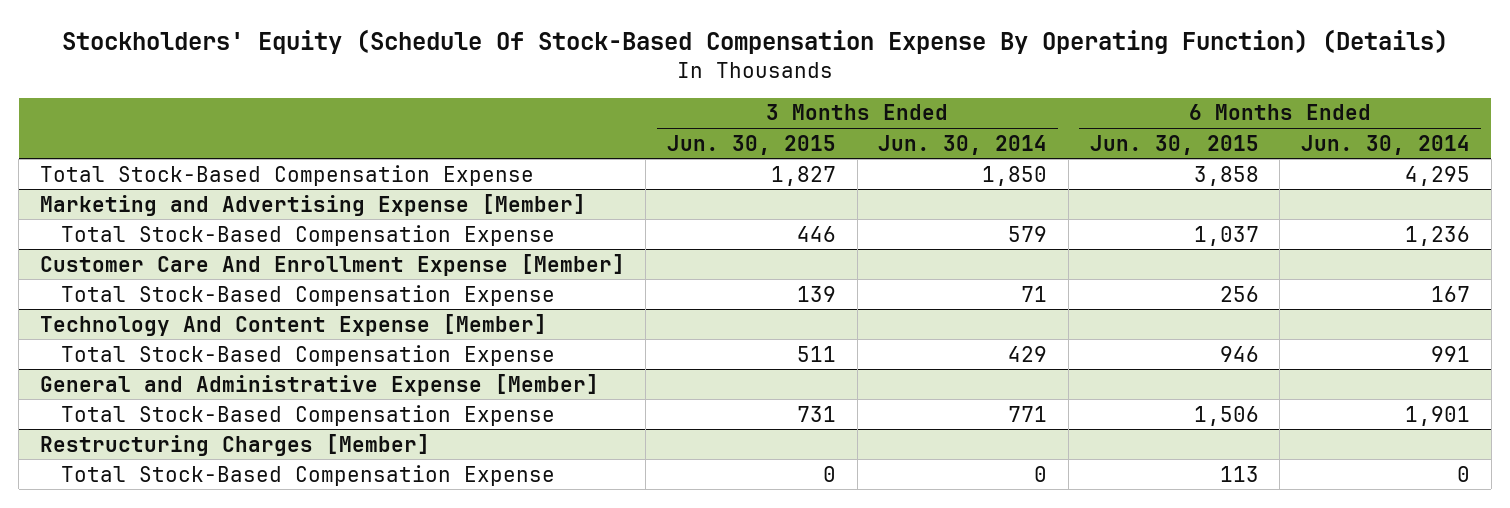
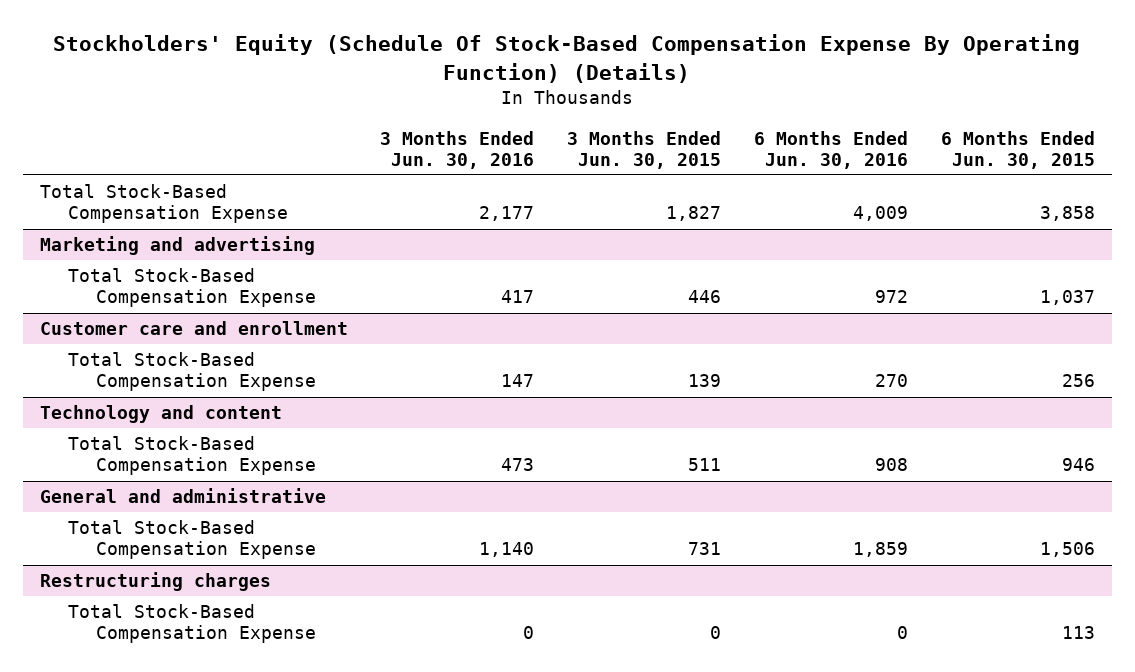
[878,134,1048,155] Jun. 30, 2014 -> none
[1301,134,1471,155] Jun. 30, 2014 -> none
none -> [380,130,535,169] 3 Months Ended Jun. 30, 2016
none -> [754,130,909,169] 6 Months Ended Jun. 30, 2016
[39,193,586,216] Marketing and Advertising Expense [Member] -> [39,236,315,256] Marketing and advertising
[39,253,625,276] Customer Care And Enrollment Expense [Member] -> [39,321,348,336] Customer care and enrollment
[39,313,547,336] Technology And Content Expense [Member] -> [39,405,282,424] Technology and content
[39,373,599,396] General and Administrative Expense [Member] -> [39,488,326,504] General and administrative
[39,433,430,456] Restructuring Charges [Member] -> [39,572,271,592] Restructuring charges

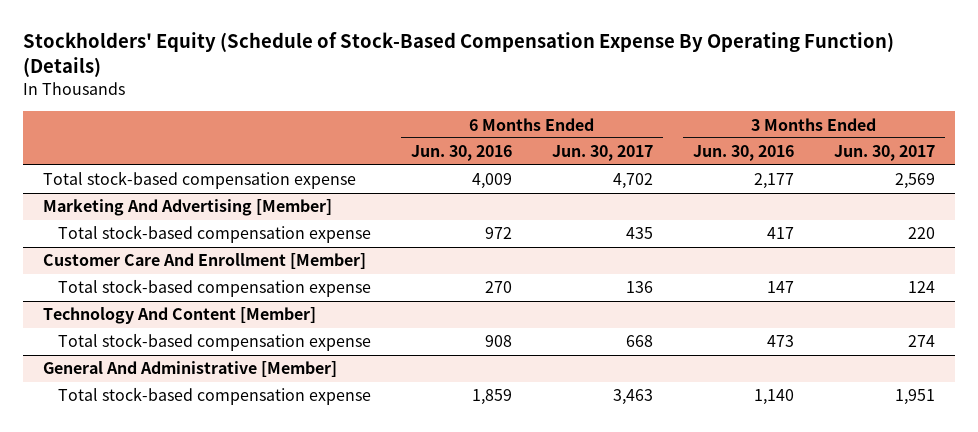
[53,34,1081,83] Stockholders' Equity (Schedule Of Stock-Based Compensation Expense By Operating Function) (Details) -> [22,31,894,78] Stockholders' Equity (Schedule of Stock-Based Compensation Expense By Operating Function) (Details)
[567,130,722,169] 3 Months Ended Jun. 30, 2015 -> none
[941,130,1096,169] 6 Months Ended Jun. 30, 2015 -> none
none -> [551,145,653,162] Jun. 30, 2017
none -> [833,145,935,162] Jun. 30, 2017
[39,572,271,592] Restructuring charges -> none
[67,604,316,644] Total Stock-Based Compensation Expense -> none
[39,184,288,224] Total Stock-Based Compensation Expense -> [42,171,356,190] Total stock-based compensation expense
[39,236,315,256] Marketing and advertising -> [42,199,332,217] Marketing And Advertising [Member]
[67,268,316,308] Total Stock-Based Compensation Expense -> [57,225,371,244] Total stock-based compensation expense
[39,321,348,336] Customer care and enrollment -> [42,253,366,270] Customer Care And Enrollment [Member]
[67,352,316,392] Total Stock-Based Compensation Expense -> [57,279,371,298] Total stock-based compensation expense
[39,405,282,424] Technology and content -> [42,307,316,325] Technology And Content [Member]
[67,436,316,476] Total Stock-Based Compensation Expense -> [57,333,371,352] Total stock-based compensation expense
[39,488,326,504] General and administrative -> [42,361,337,378] General And Administrative [Member]
[67,520,316,560] Total Stock-Based Compensation Expense -> [57,387,371,406] Total stock-based compensation expense

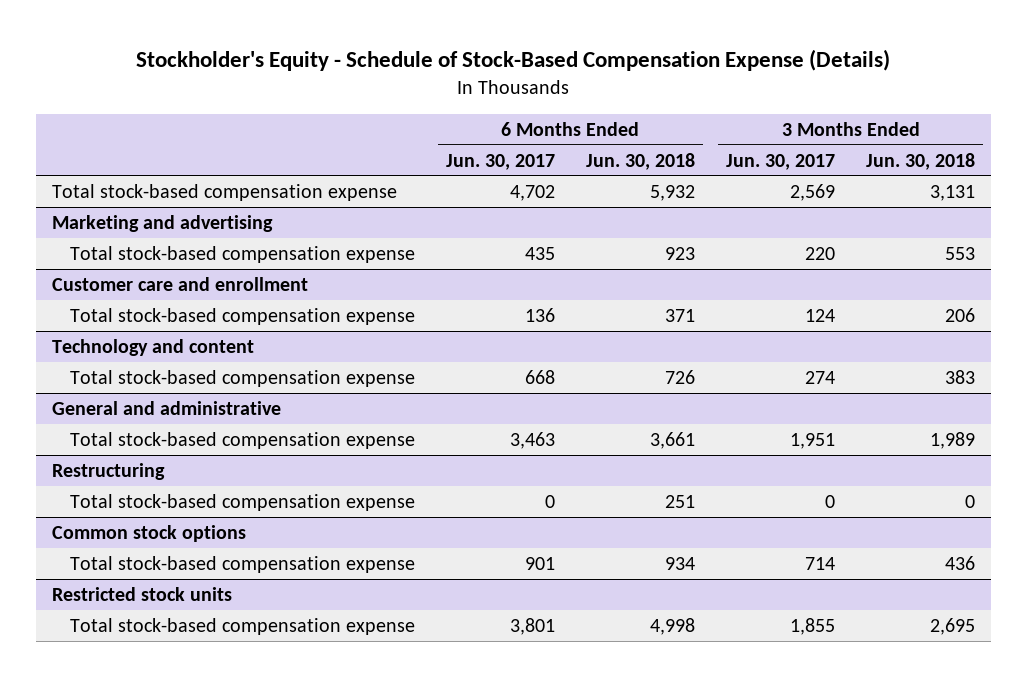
[22,31,894,78] Stockholders' Equity (Schedule of Stock-Based Compensation Expense By Operating Function) (Details) -> [136,49,891,72] Stockholder's Equity - Schedule of Stock-Based Compensation Expense (Details)
[410,145,512,162] Jun. 30, 2016 -> none
[692,145,794,162] Jun. 30, 2016 -> none
none -> [586,152,696,170] Jun. 30, 2018
none -> [866,152,976,170] Jun. 30, 2018
[42,199,332,217] Marketing And Advertising [Member] -> [51,214,273,232] Marketing and advertising
[42,253,366,270] Customer Care And Enrollment [Member] -> [51,276,308,291] Customer care and enrollment
[42,307,316,325] Technology And Content [Member] -> [51,338,254,356] Technology and content
[42,361,337,378] General And Administrative [Member] -> [51,400,281,415] General and administrative
none -> [51,462,165,480] Restructuring
none -> [69,493,415,511] Total stock-based compensation expense
none -> [51,524,246,542] Common stock options
none -> [69,555,415,573] Total stock-based compensation expense
none -> [51,586,232,601] Restricted stock units
none -> [69,617,415,635] Total stock-based compensation expense

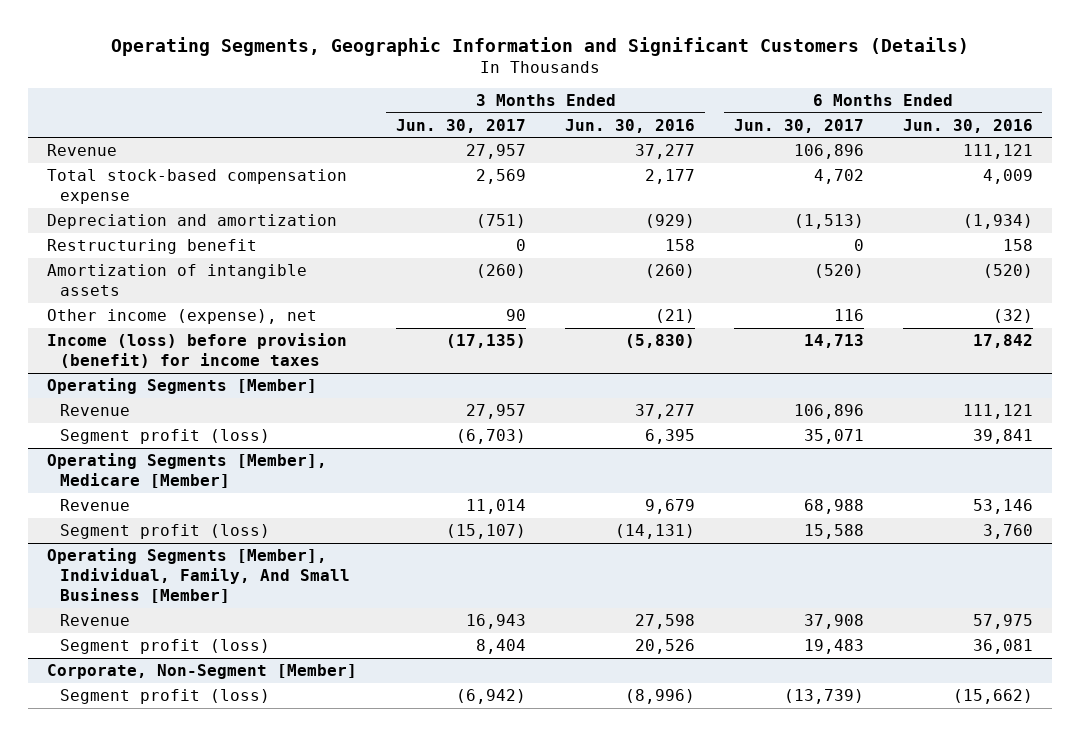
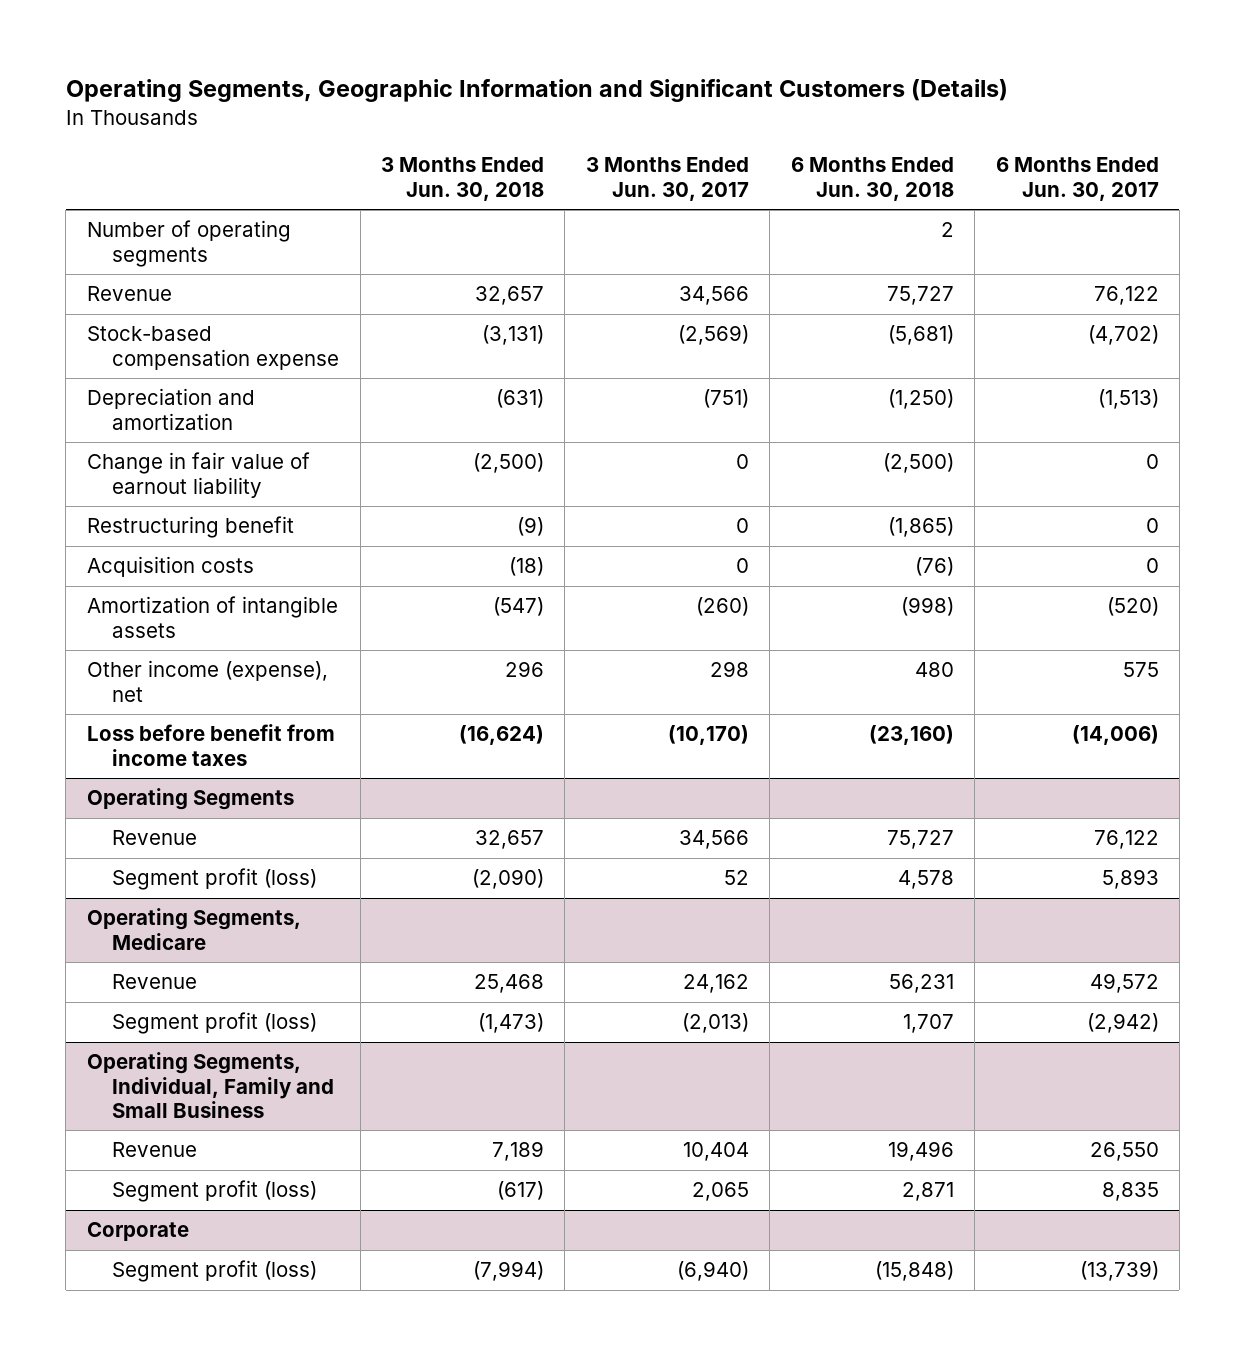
[565,118,696,133] Jun. 30, 2016 -> none
[902,118,1033,133] Jun. 30, 2016 -> none
none -> [381,157,545,201] 3 Months Ended Jun. 30, 2018
none -> [790,157,954,201] 6 Months Ended Jun. 30, 2018
none -> [86,220,291,267] Number of operating segments
[466,143,527,159] 27,957 -> [678,286,749,306] 34,566
[793,143,864,159] 106,896 -> [1093,286,1159,306] 76,122
[47,168,348,204] Total stock-based compensation expense -> [86,326,340,370] Stock-based compensation expense
[476,168,527,184] 2,569 -> [677,325,749,346] (2,569)
[813,168,864,184] 4,702 -> [1087,325,1159,346] (4,702)
none -> [86,452,310,498] Change in fair value of earnout liability
none -> [86,556,254,578] Acquisition costs
[506,308,527,321] 90 -> [709,661,749,678] 298
[833,308,864,321] 116 -> [1122,662,1159,678] 575
[47,332,348,368] Income (loss) before provision (benefit) for income taxes -> [86,724,335,766] Loss before benefit from income taxes
[446,333,527,348] (17,135) -> [667,725,749,746] (10,170)
[803,333,864,348] 14,713 -> [1071,725,1159,746] (14,006)
[47,377,318,394] Operating Segments [Member] -> [86,788,294,811] Operating Segments
[466,403,527,419] 27,957 -> [678,830,749,850] 34,566
[793,403,864,419] 106,896 -> [1093,830,1159,850] 76,122
[456,428,527,444] (6,703) -> [723,870,749,886] 52
[803,428,864,444] 35,071 -> [1101,869,1159,890] 5,893
[47,452,328,488] Operating Segments [Member], Medicare [Member] -> [86,908,301,950] Operating Segments, Medicare
[466,498,527,514] 11,014 -> [682,974,749,994] 24,162
[803,498,864,514] 68,988 -> [1089,973,1159,994] 49,572
[446,523,527,539] (15,107) -> [681,1013,749,1034] (2,013)
[803,523,864,539] 15,588 -> [1086,1013,1159,1034] (2,942)
[47,547,350,603] Operating Segments [Member], Individual, Family, And Small Business [Member] -> [86,1052,335,1118] Operating Segments, Individual, Family and Small Business
[466,613,527,629] 16,943 -> [682,1142,749,1162] 10,404
[803,613,864,629] 37,908 -> [1089,1142,1159,1162] 26,550
[476,638,527,654] 8,404 -> [691,1182,749,1202] 2,065
[803,638,864,654] 19,483 -> [1101,1182,1159,1202] 8,835
[47,663,358,679] Corporate, Non-Segment [Member] -> [86,1222,189,1242] Corporate
[456,688,527,704] (6,942) -> [676,1261,749,1282] (6,940)

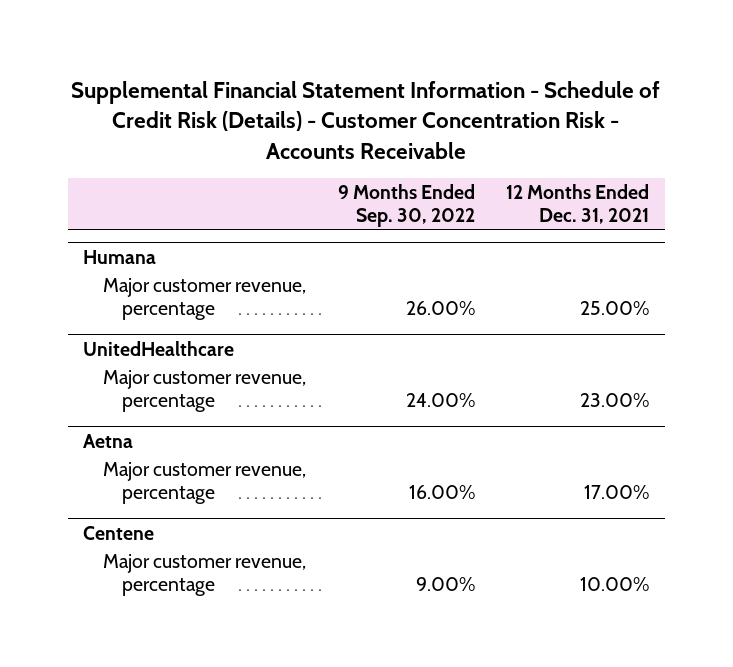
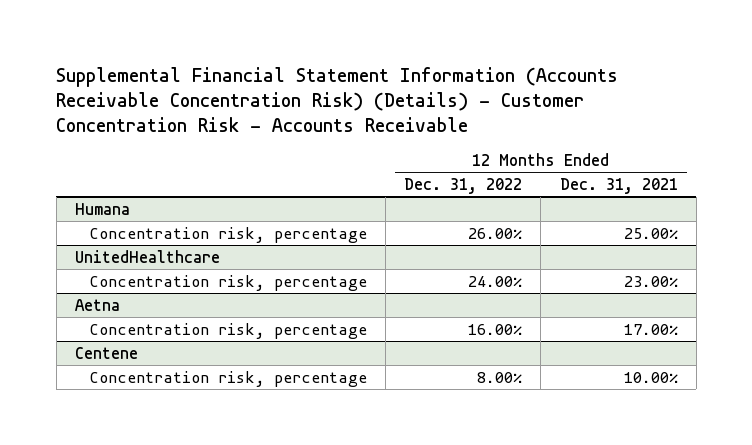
[71,80,661,159] Supplemental Financial Statement Information - Schedule of Credit Risk (Details) - Customer Concentration Risk - Accounts Receivable -> [56,66,619,133] Supplemental Financial Statement Information (Accounts Receivable Concentration Risk) (Details) - Customer Concentration Risk - Accounts Receivable
[337,184,475,227] 9 Months Ended Sep. 30, 2022 -> none
none -> [404,178,523,195] Dec. 31, 2022
[102,278,306,320] Major customer revenue, percentage -> [89,226,368,243] Concentration risk, percentage
[102,370,306,412] Major customer revenue, percentage -> [89,274,368,291] Concentration risk, percentage
[102,462,306,504] Major customer revenue, percentage -> [89,322,368,339] Concentration risk, percentage
[102,554,306,596] Major customer revenue, percentage -> [89,370,368,387] Concentration risk, percentage

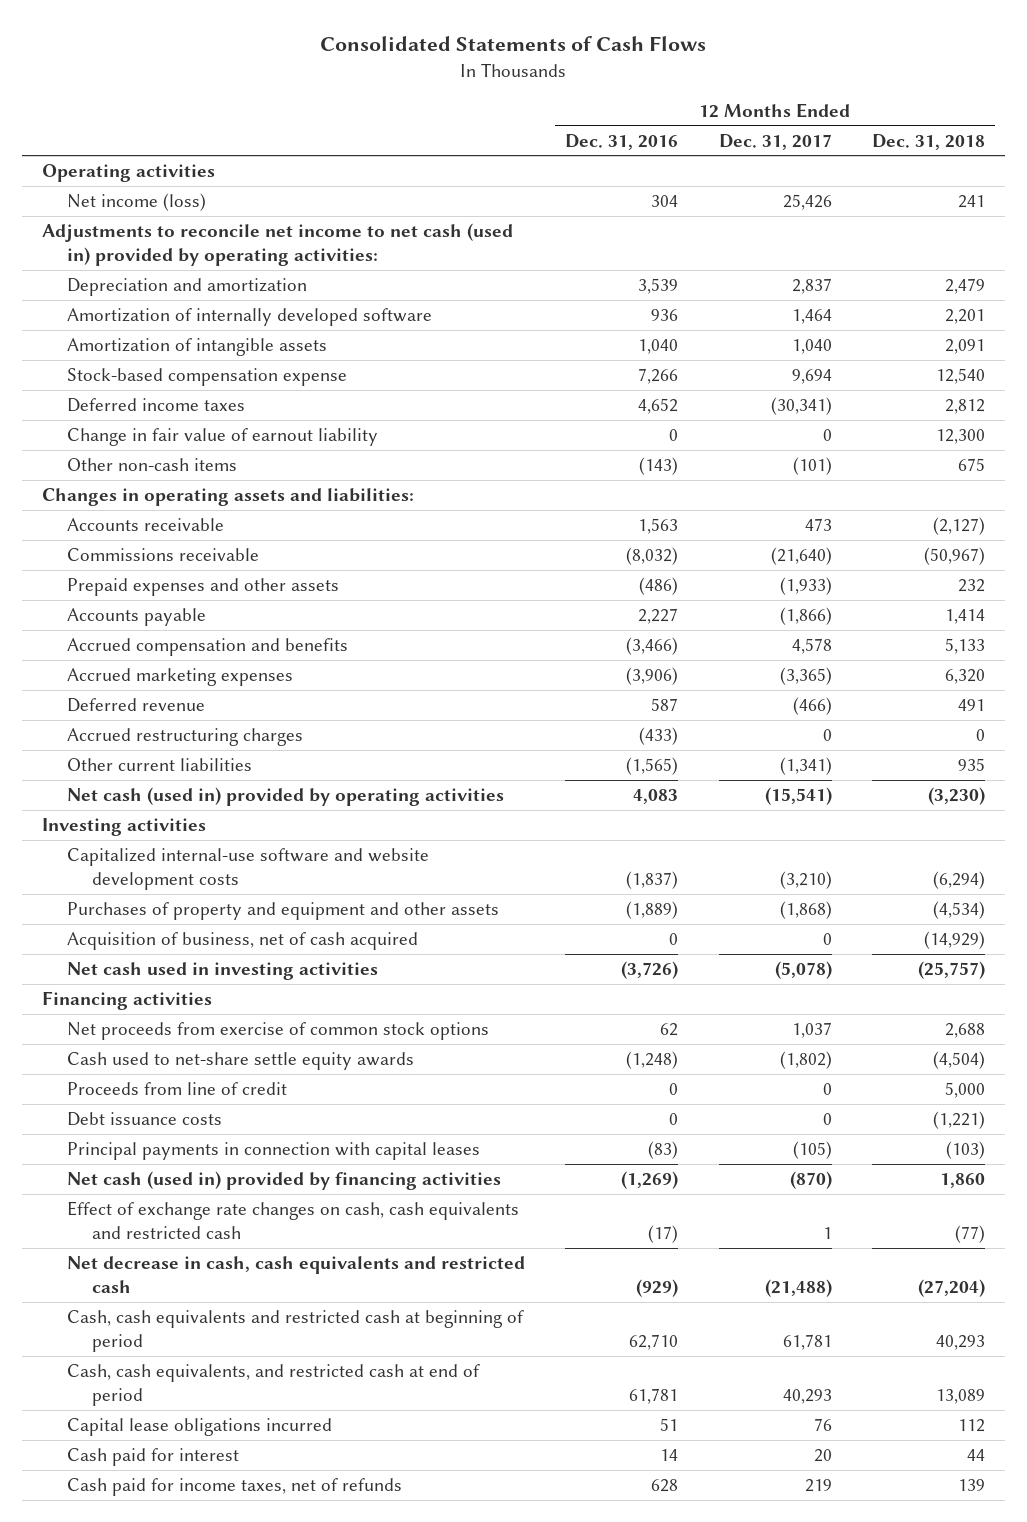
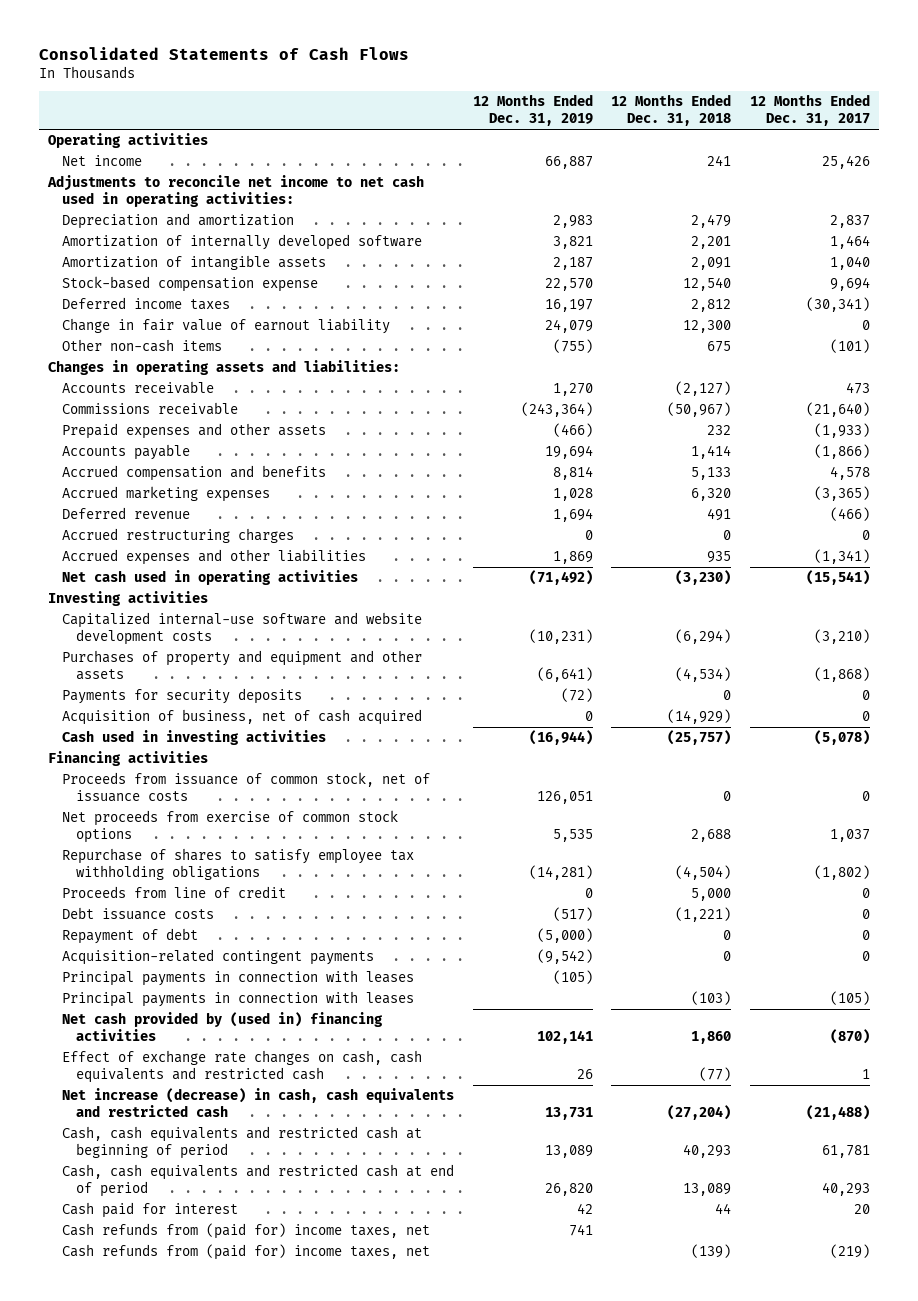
[565,133,679,150] Dec. 31, 2016 -> none
none -> [472,94,593,127] 12 Months Ended Dec. 31, 2019
[67,193,207,212] Net income (loss) -> [62,155,143,167] Net income
[41,223,513,267] Adjustments to reconcile net income to net cash (used in) provided by operating activities: -> [47,175,425,208] Adjustments to reconcile net income to net cash used in operating activities:
[67,758,253,772] Other current liabilities -> [62,549,367,566] Accrued expenses and other liabilities
[67,787,505,807] Net cash (used in) provided by operating activities -> [62,570,359,586] Net cash used in operating activities
none -> [62,688,303,705] Payments for security deposits
[67,962,379,981] Net cash used in investing activities -> [62,730,327,746] Cash used in investing activities
none -> [62,772,431,803] Proceeds from issuance of common stock, net of issuance costs
[67,1052,415,1071] Cash used to net-share settle equity awards -> [62,848,415,881] Repurchase of shares to satisfy employee tax withholding obligations
none -> [62,928,199,945] Repayment of debt
none -> [62,949,375,966] Acquisition-related contingent payments
none -> [62,970,415,987] Principal payments in connection with leases
[67,1142,481,1161] Principal payments in connection with capital leases -> [62,991,415,1008] Principal payments in connection with leases
[67,1171,502,1191] Net cash (used in) provided by financing activities -> [62,1012,384,1042] Net cash provided by (used in) financing activities
[67,1256,526,1294] Net decrease in cash, cash equivalents and restricted cash -> [62,1088,455,1118] Net increase (decrease) in cash, cash equivalents and restricted cash
[67,1418,333,1437] Capital lease obligations incurred -> none
[67,1364,481,1407] Cash, cash equivalents, and restricted cash at end of period -> [62,1164,455,1198] Cash, cash equivalents and restricted cash at end of period
none -> [62,1223,431,1240] Cash refunds from (paid for) income taxes, net
[67,1478,403,1497] Cash paid for income taxes, net of refunds -> [62,1244,431,1261] Cash refunds from (paid for) income taxes, net
[804,1479,832,1493] 219 -> [829,1244,870,1259] (219)
[958,1479,986,1492] 139 -> [691,1244,732,1259] (139)

